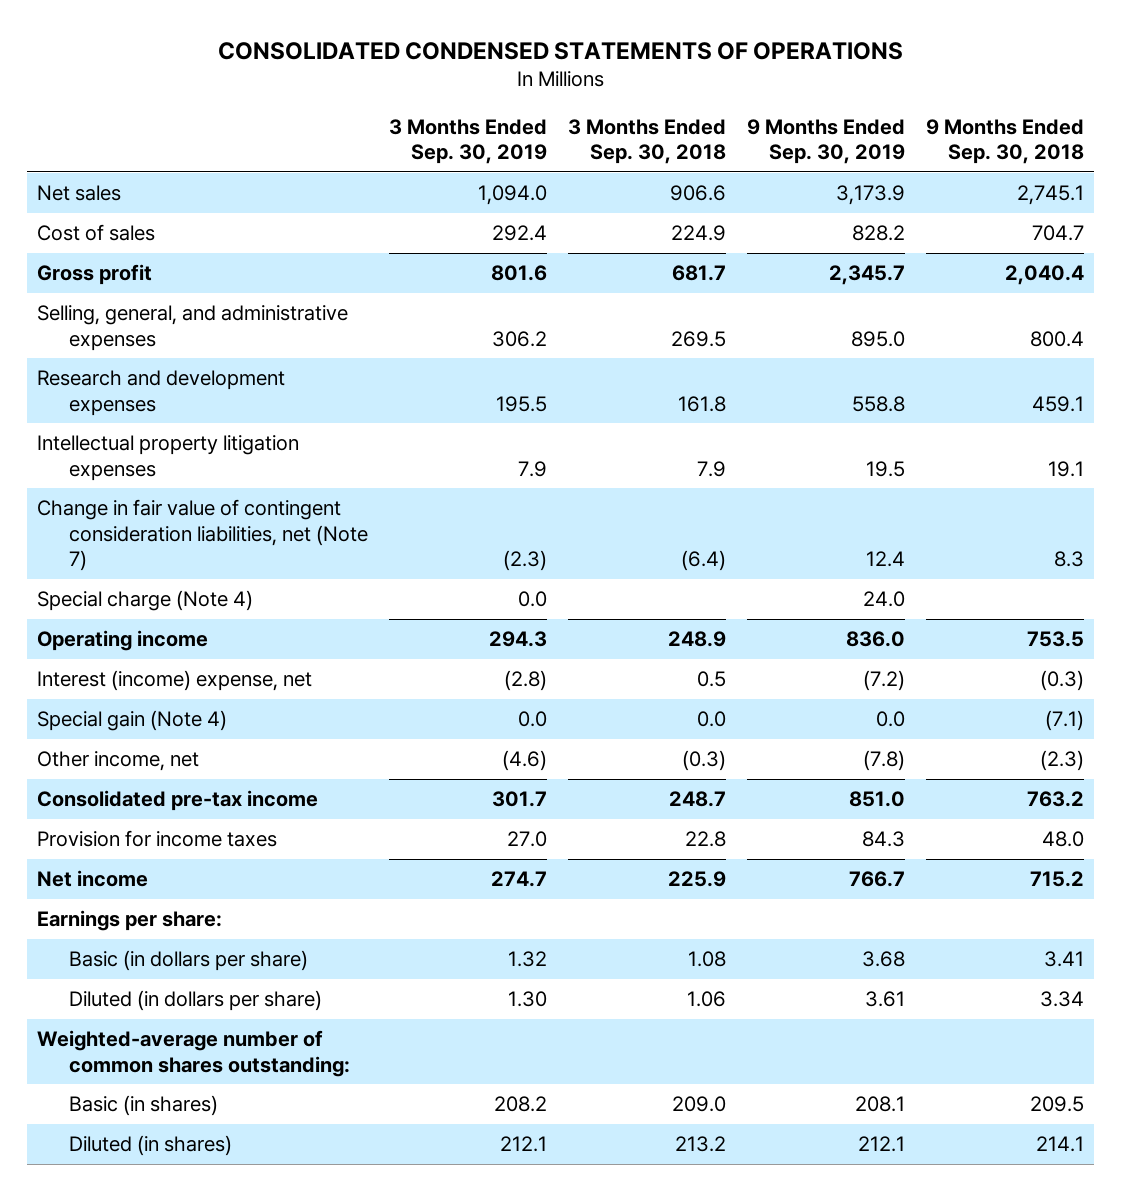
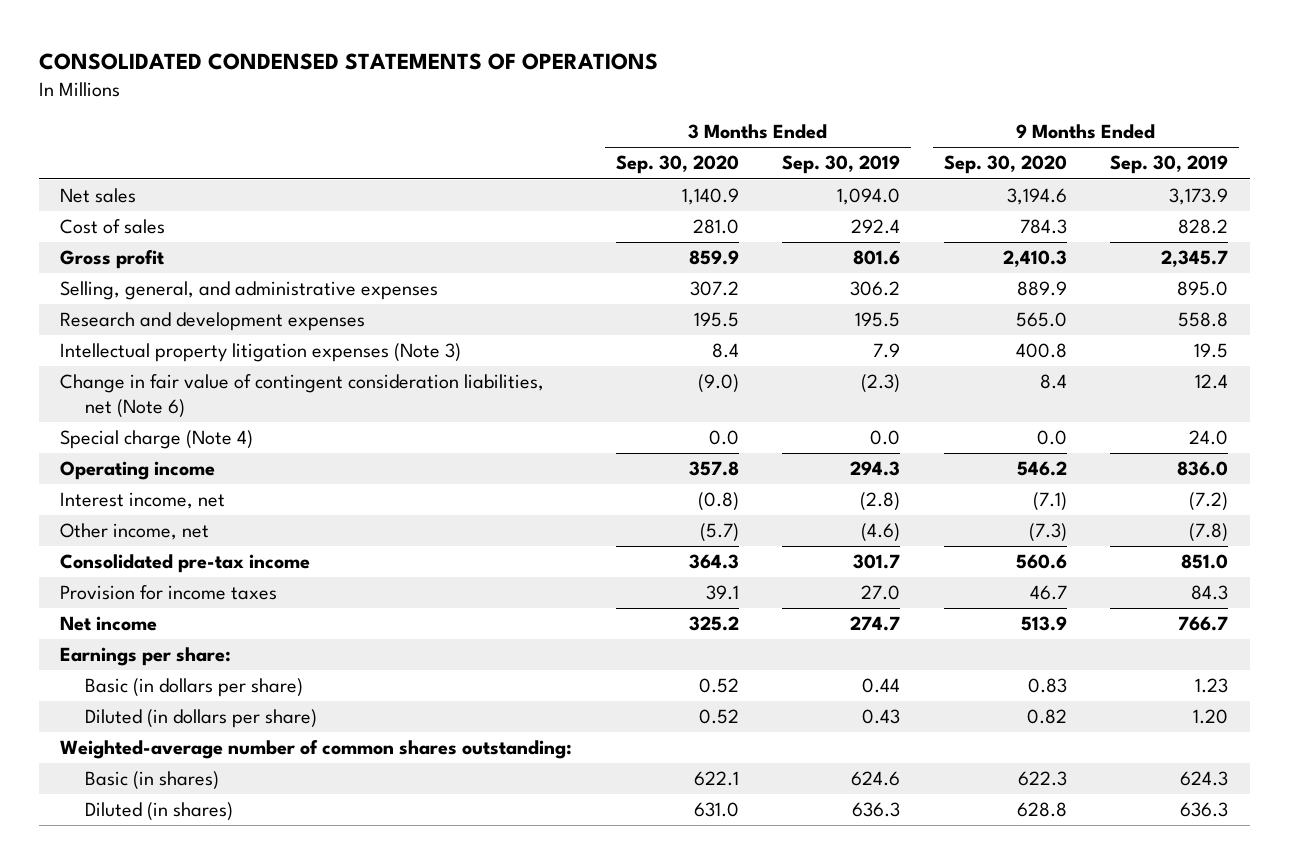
[568,118,727,164] 3 Months Ended Sep. 30, 2018 -> none
[926,118,1085,164] 9 Months Ended Sep. 30, 2018 -> none
none -> [615,155,739,175] Sep. 30, 2020
none -> [943,155,1067,175] Sep. 30, 2020
[37,435,300,481] Intellectual property litigation expenses -> [60,343,462,363] Intellectual property litigation expenses (Note 3)
[37,499,369,572] Change in fair value of contingent consideration liabilities, net (Note 7) -> [60,374,545,418] Change in fair value of contingent consideration liabilities, net (Note 6)
[37,710,228,732] Special gain (Note 4) -> none
[37,670,313,692] Interest (income) expense, net -> [60,492,226,510] Interest income, net
[508,951,548,968] 1.32 -> [862,678,901,694] 0.44
[862,951,906,968] 3.68 -> [1195,678,1229,694] 1.23
[508,991,548,1008] 1.30 -> [862,709,901,725] 0.43
[865,991,906,1008] 3.61 -> [1193,709,1229,725] 1.20
[494,1096,548,1113] 208.2 -> [851,771,901,787] 624.6
[855,1096,906,1113] 208.1 -> [1180,771,1229,787] 624.3
[500,1136,548,1153] 212.1 -> [852,802,901,818] 636.3
[858,1136,906,1153] 212.1 -> [1180,802,1229,818] 636.3

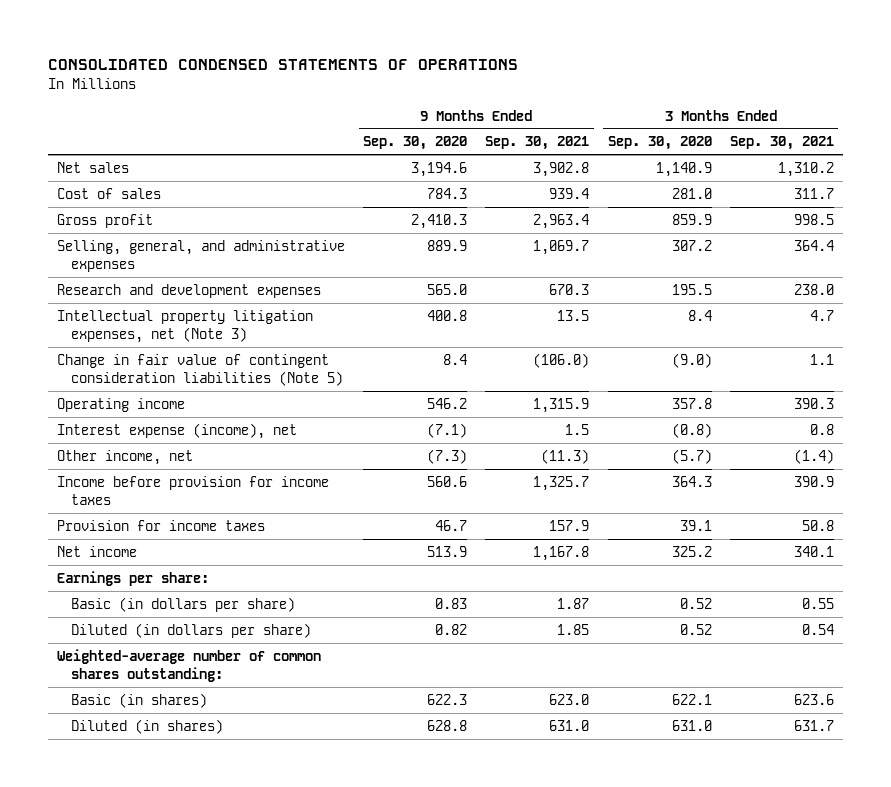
[782,155,901,175] Sep. 30, 2019 -> none
[1110,155,1229,175] Sep. 30, 2019 -> none
none -> [485,136,590,151] Sep. 30, 2021
none -> [729,136,834,151] Sep. 30, 2021
[60,430,254,450] Special charge (Note 4) -> none
[60,343,462,363] Intellectual property litigation expenses (Note 3) -> [57,309,314,343] Intellectual property litigation expenses, net (Note 3)
[60,374,545,418] Change in fair value of contingent consideration liabilities, net (Note 6) -> [57,353,343,386] Change in fair value of contingent consideration liabilities (Note 5)
[60,492,226,510] Interest income, net -> [57,422,298,439] Interest expense (income), net
[60,554,311,574] Consolidated pre-tax income -> [57,475,330,505] Income before provision for income taxes

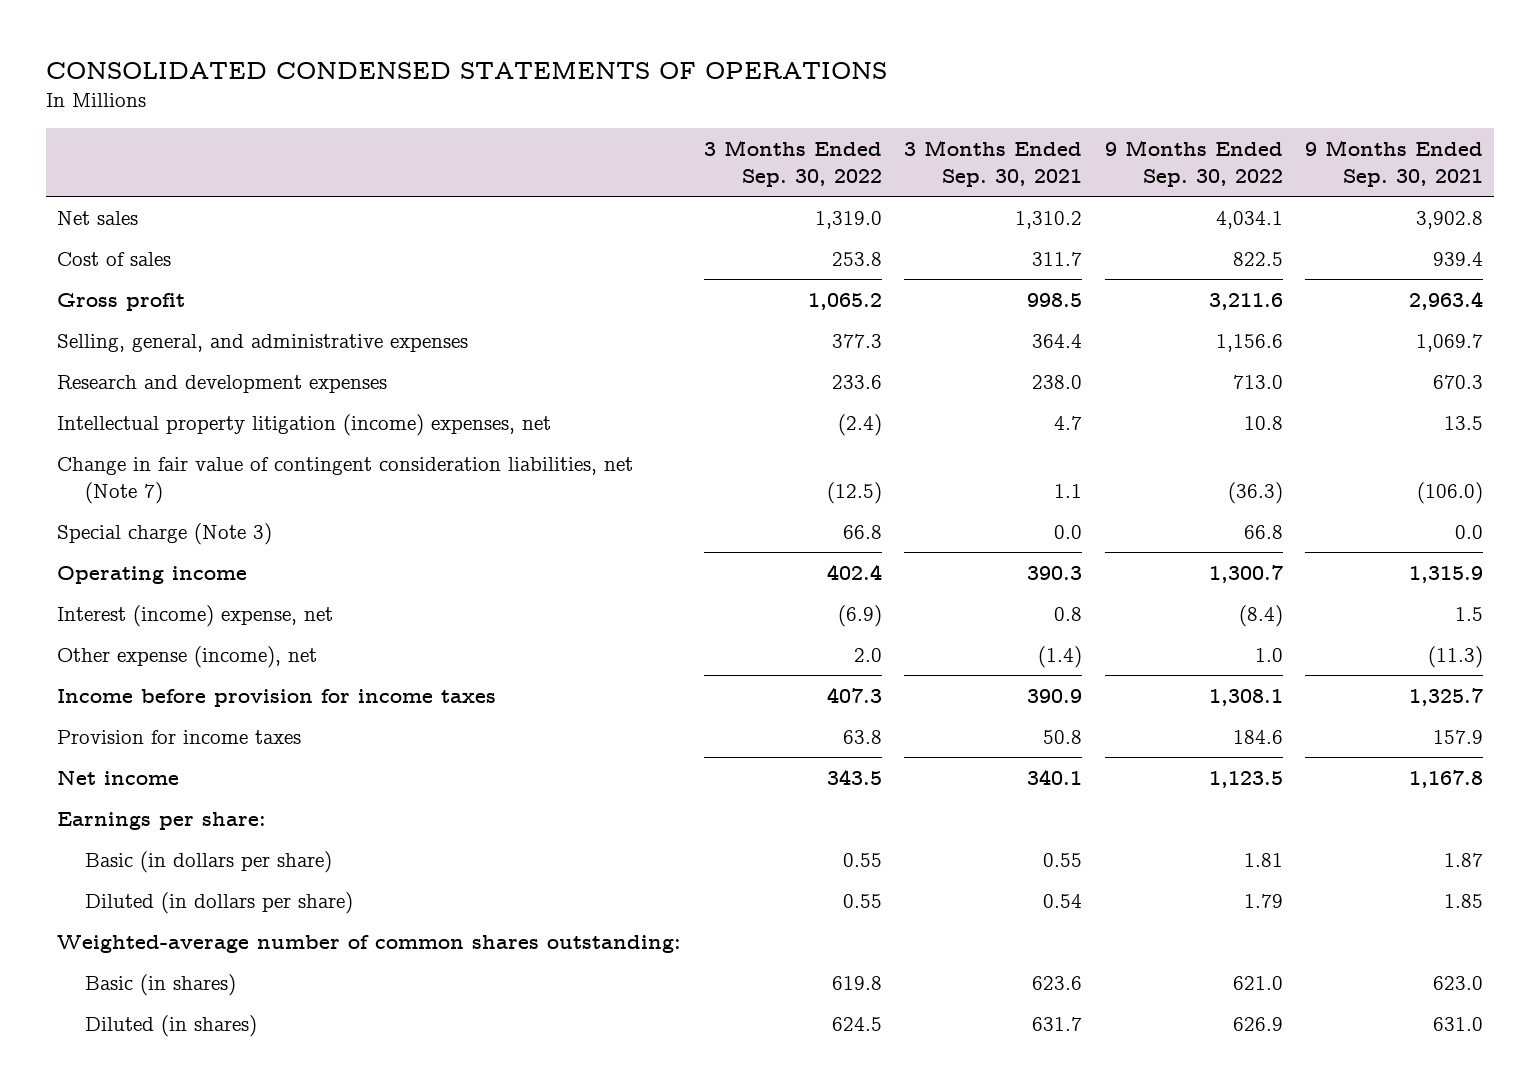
[363,136,468,151] Sep. 30, 2020 -> none
[607,136,712,151] Sep. 30, 2020 -> none
none -> [703,139,882,188] 3 Months Ended Sep. 30, 2022
none -> [1104,139,1283,188] 9 Months Ended Sep. 30, 2022
[57,309,314,343] Intellectual property litigation expenses, net (Note 3) -> [57,413,552,436] Intellectual property litigation (income) expenses, net
[57,353,343,386] Change in fair value of contingent consideration liabilities (Note 5) -> [57,456,634,504] Change in fair value of contingent consideration liabilities, net (Note 7)
none -> [57,522,273,545] Special charge (Note 3)
[57,422,298,439] Interest expense (income), net -> [57,604,334,627] Interest (income) expense, net
[57,449,194,465] Other income, net -> [57,645,318,668] Other expense (income), net

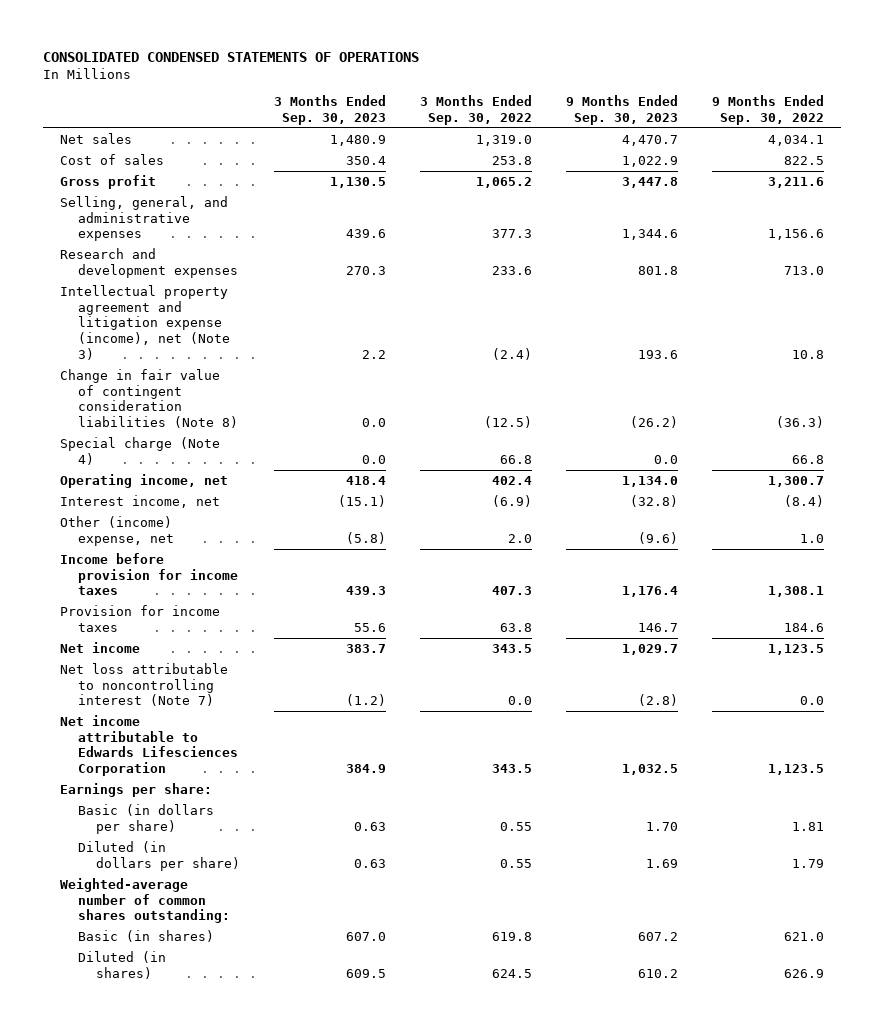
[904,139,1083,188] 3 Months Ended Sep. 30, 2021 -> none
[1305,139,1484,188] 9 Months Ended Sep. 30, 2021 -> none
none -> [273,95,386,125] 3 Months Ended Sep. 30, 2023
none -> [565,95,678,125] 9 Months Ended Sep. 30, 2023
[57,413,552,436] Intellectual property litigation (income) expenses, net -> [59,285,230,360] Intellectual property agreement and litigation expense (income), net (Note 3)
[57,456,634,504] Change in fair value of contingent consideration liabilities, net (Note 7) -> [59,369,238,428] Change in fair value of contingent consideration liabilities (Note 8)
[57,522,273,545] Special charge (Note 3) -> [59,437,220,465] Special charge (Note 4)
[57,565,248,584] Operating income -> [59,474,228,489] Operating income, net
[57,604,334,627] Interest (income) expense, net -> [59,495,220,509] Interest income, net
[57,645,318,668] Other expense (income), net -> [59,516,174,546] Other (income) expense, net
none -> [59,663,228,707] Net loss attributable to noncontrolling interest (Note 7)
none -> [59,715,238,776] Net income attributable to Edwards Lifesciences Corporation

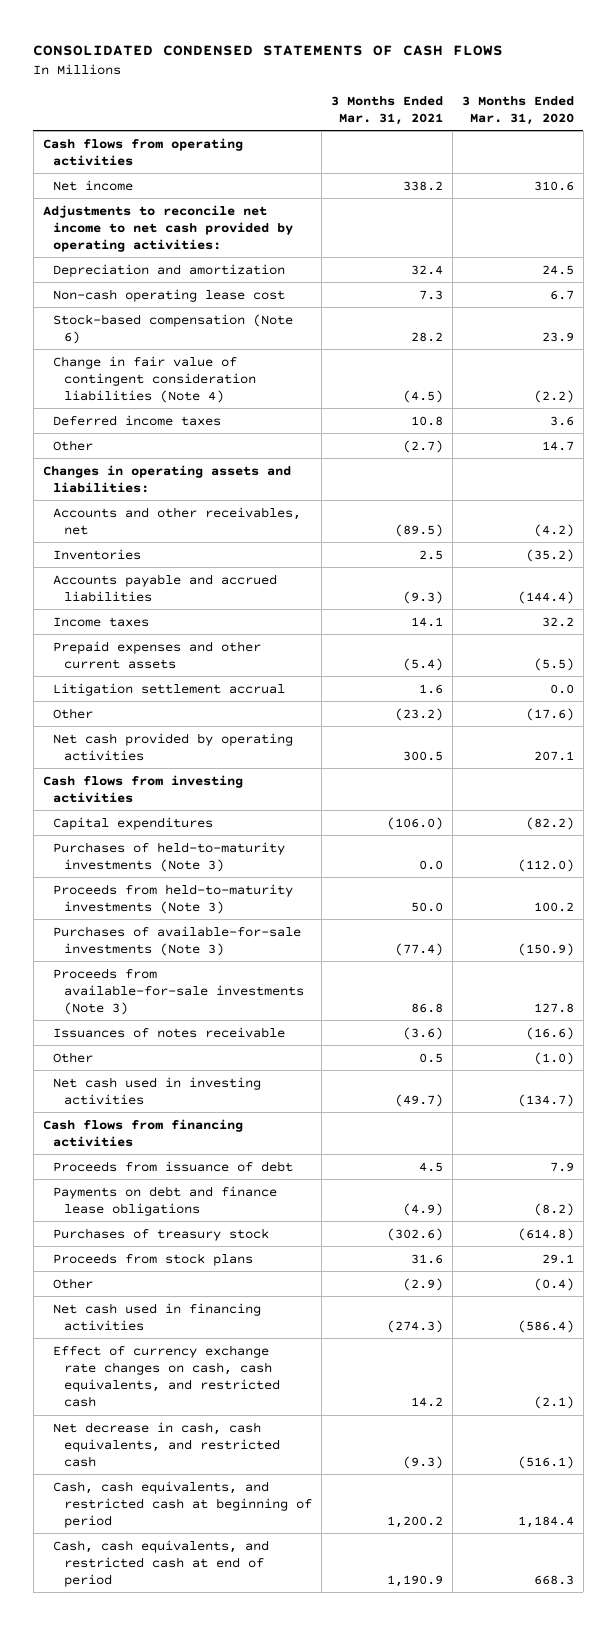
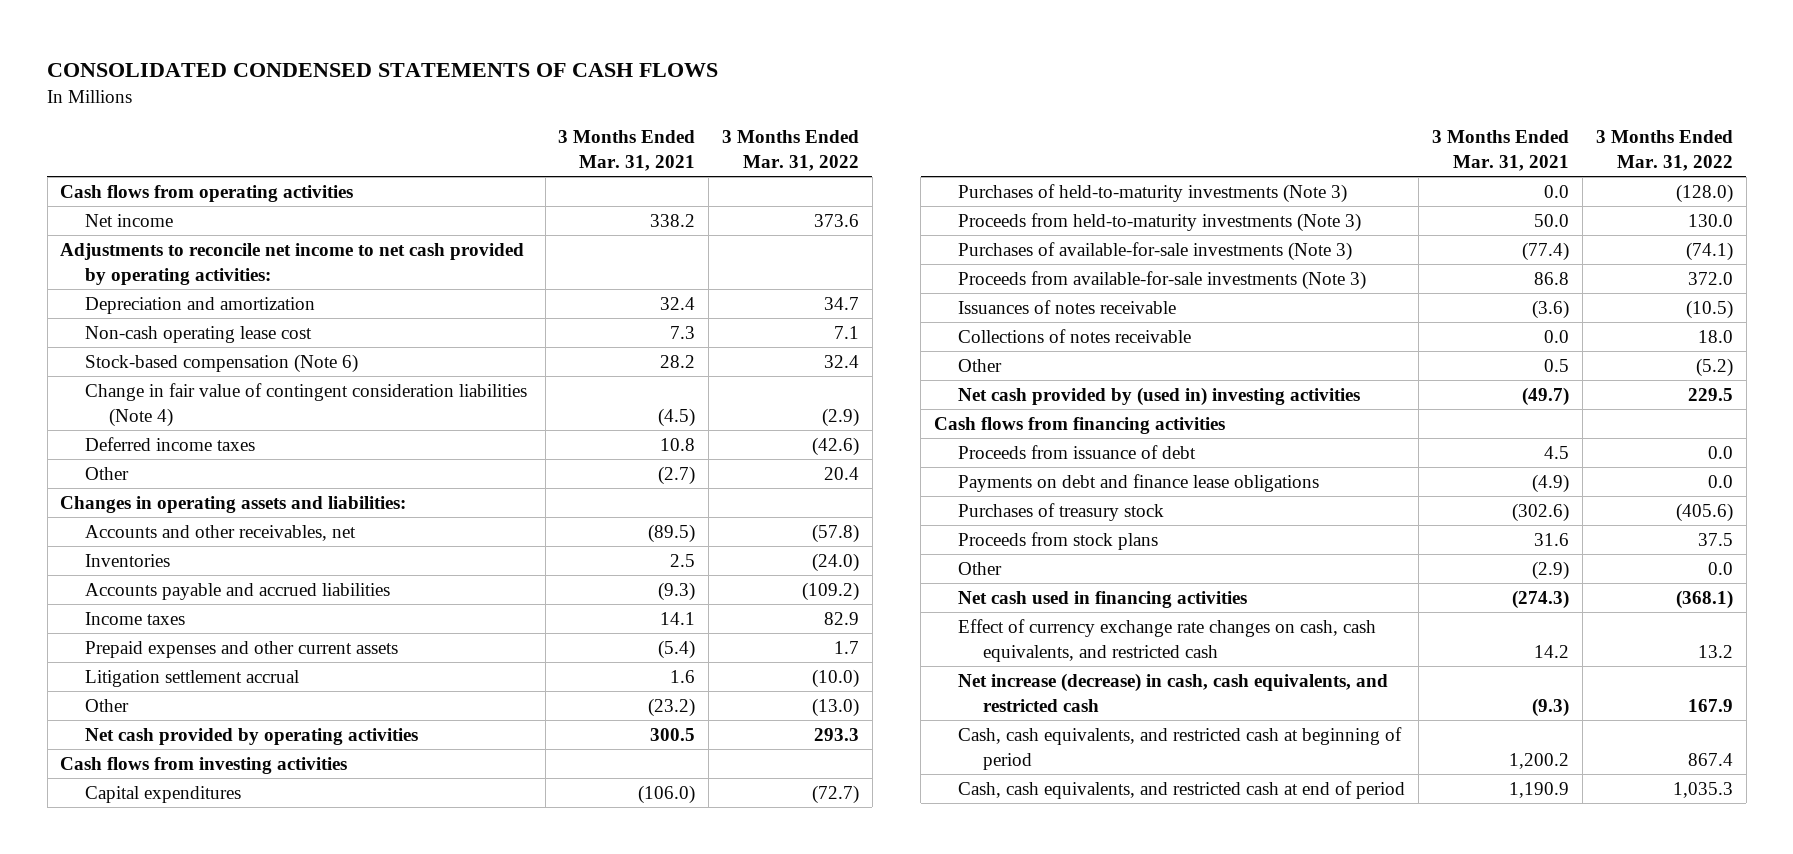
[461,95,574,125] 3 Months Ended Mar. 31, 2020 -> none
none -> [722,129,860,171] 3 Months Ended Mar. 31, 2022
none -> [958,328,1192,343] Collections of notes receivable
[53,1076,262,1105] Net cash used in investing activities -> [958,386,1361,406] Net cash provided by (used in) investing activities
[53,1421,281,1468] Net decrease in cash, cash equivalents, and restricted cash -> [958,672,1389,712] Net increase (decrease) in cash, cash equivalents, and restricted cash

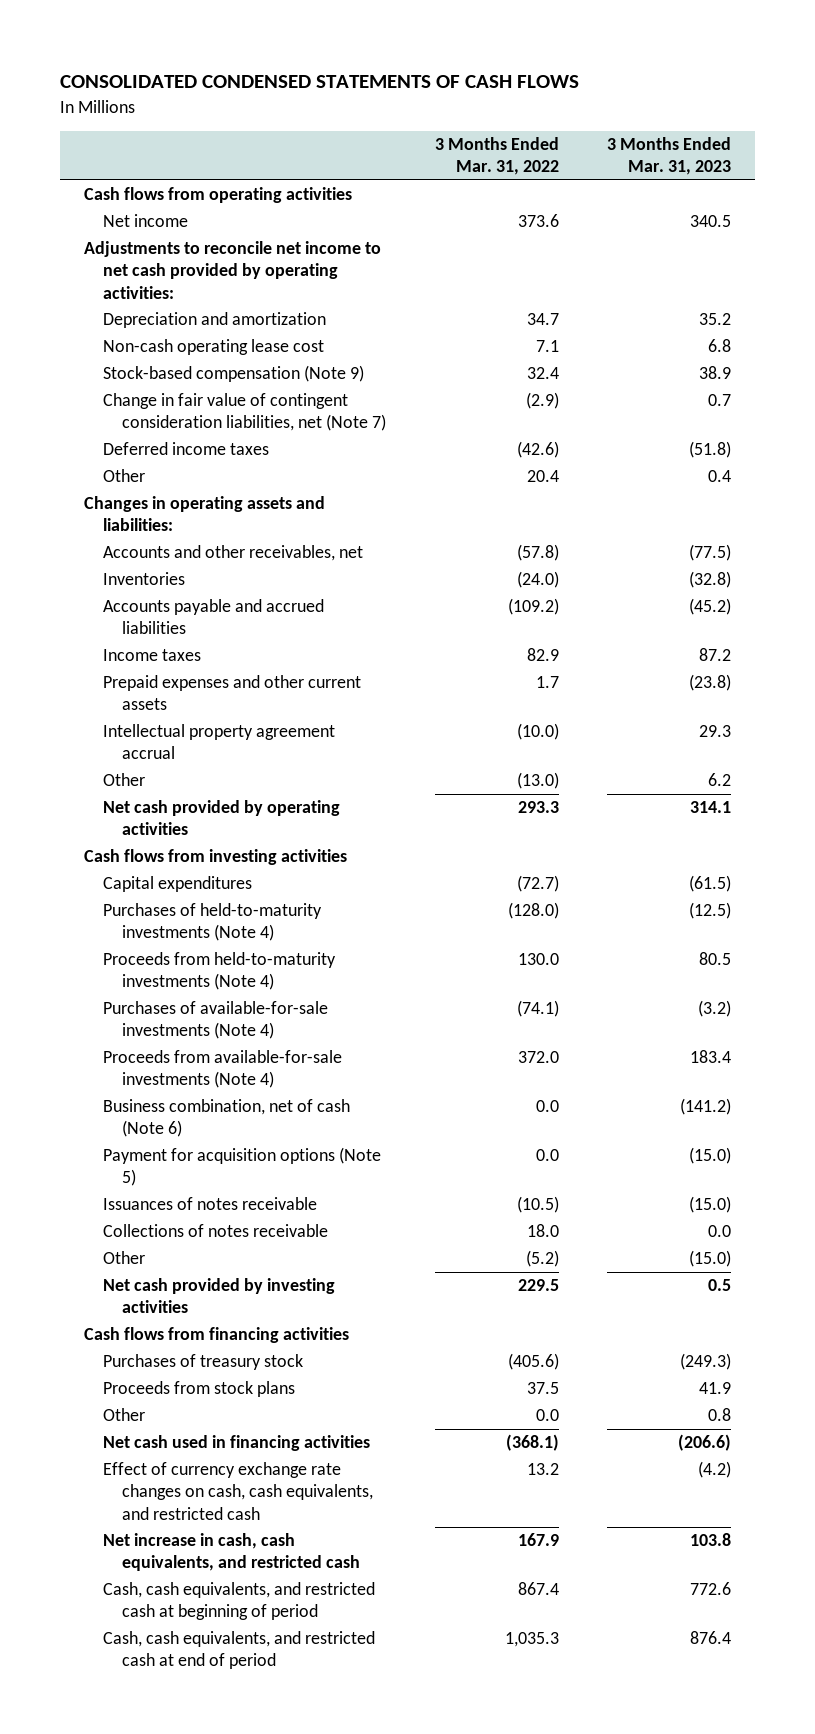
[558,129,696,171] 3 Months Ended Mar. 31, 2021 -> none
none -> [606,137,731,176] 3 Months Ended Mar. 31, 2023
[84,353,358,373] Stock-based compensation (Note 6) -> [103,365,365,383] Stock-based compensation (Note 9)
[84,382,527,427] Change in fair value of contingent consideration liabilities (Note 4) -> [103,393,387,432] Change in fair value of contingent consideration liabilities, net (Note 7)
[84,669,299,687] Litigation settlement accrual -> [103,724,336,760] Intellectual property agreement accrual
[958,183,1348,203] Purchases of held-to-maturity investments (Note 3) -> [103,903,323,942] Purchases of held-to-maturity investments (Note 4)
[958,212,1362,232] Proceeds from held-to-maturity investments (Note 3) -> [103,952,337,991] Proceeds from held-to-maturity investments (Note 4)
[958,241,1353,261] Purchases of available-for-sale investments (Note 3) -> [103,1001,329,1040] Purchases of available-for-sale investments (Note 4)
[958,270,1367,290] Proceeds from available-for-sale investments (Note 3) -> [103,1050,343,1089] Proceeds from available-for-sale investments (Note 4)
none -> [103,1099,351,1138] Business combination, net of cash (Note 6)
none -> [103,1147,382,1187] Payment for acquisition options (Note 5)
[958,386,1361,406] Net cash provided by (used in) investing activities -> [103,1278,336,1314] Net cash provided by investing activities
[958,444,1197,459] Proceeds from issuance of debt -> none
[958,473,1320,492] Payments on debt and finance lease obligations -> none
[958,672,1389,712] Net increase (decrease) in cash, cash equivalents, and restricted cash -> [103,1533,361,1572] Net increase in cash, cash equivalents, and restricted cash

